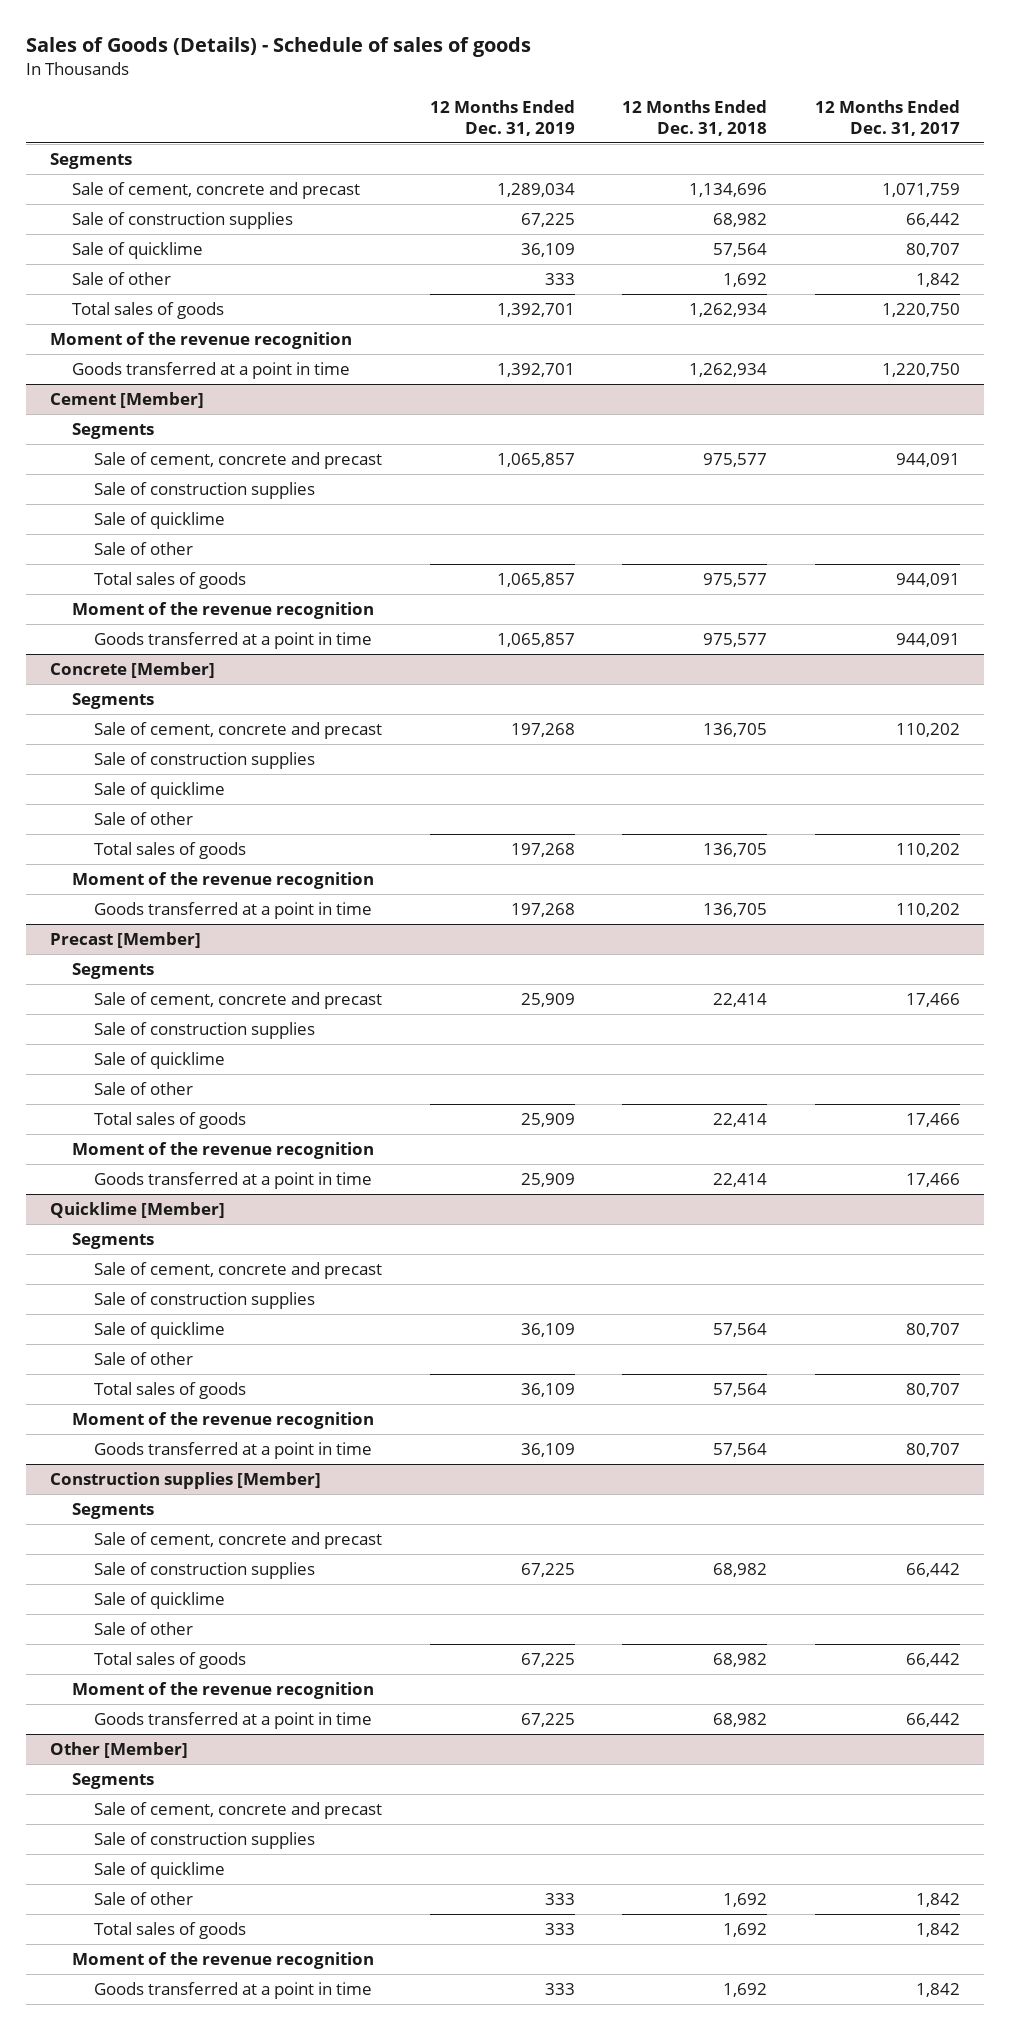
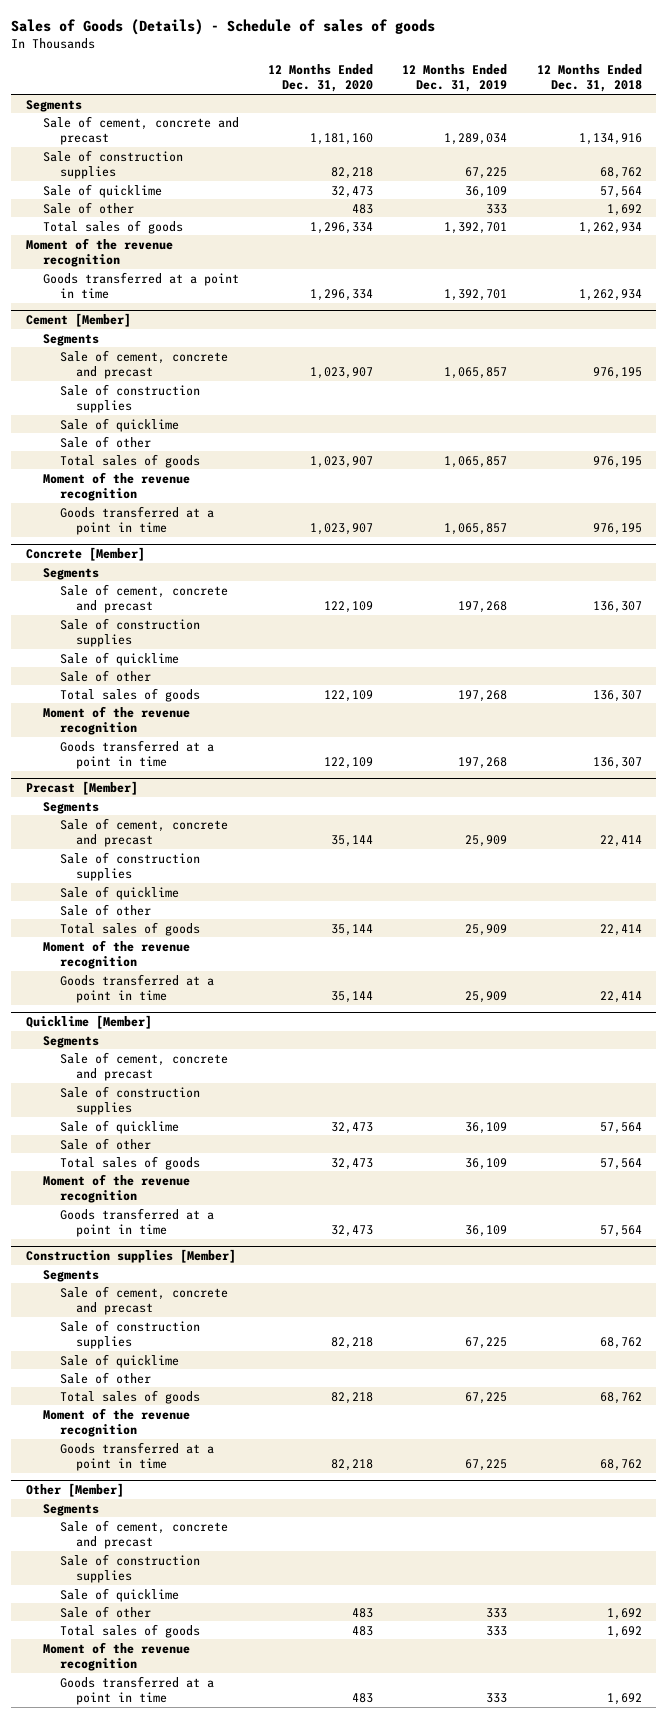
[814,99,960,136] 12 Months Ended Dec. 31, 2017 -> none
none -> [267,63,373,93] 12 Months Ended Dec. 31, 2020
[689,182,768,197] 1,134,696 -> [578,133,642,146] 1,134,916
[713,212,768,227] 68,982 -> [599,167,642,180] 68,762
[703,452,768,467] 975,577 -> [592,367,642,380] 976,195
[703,572,768,587] 975,577 -> [592,455,642,468] 976,195
[703,632,768,647] 975,577 -> [592,523,642,536] 976,195
[703,722,768,737] 136,705 -> [592,601,642,614] 136,307
[703,842,768,857] 136,705 -> [592,689,642,702] 136,307
[703,902,768,917] 136,705 -> [592,757,642,770] 136,307
[713,1562,768,1577] 68,982 -> [599,1337,642,1350] 68,762
[713,1652,768,1667] 68,982 -> [599,1391,642,1404] 68,762
[713,1712,768,1727] 68,982 -> [599,1459,642,1472] 68,762

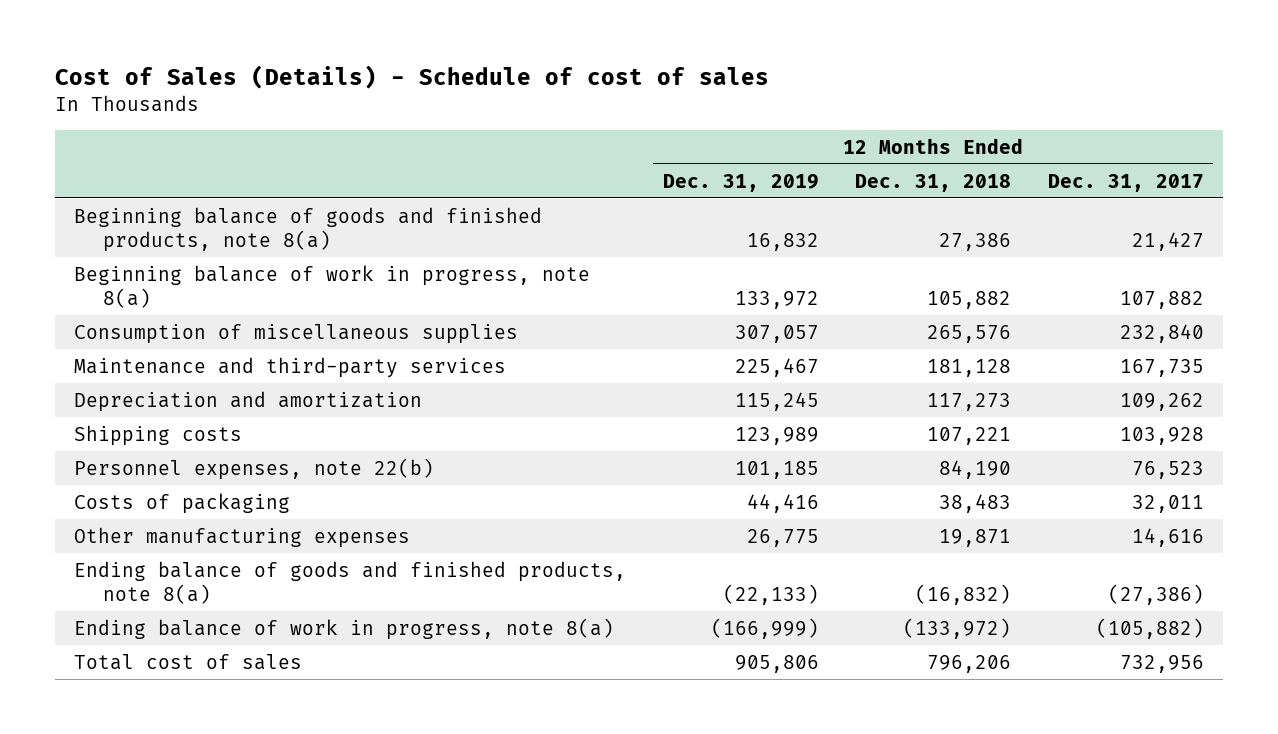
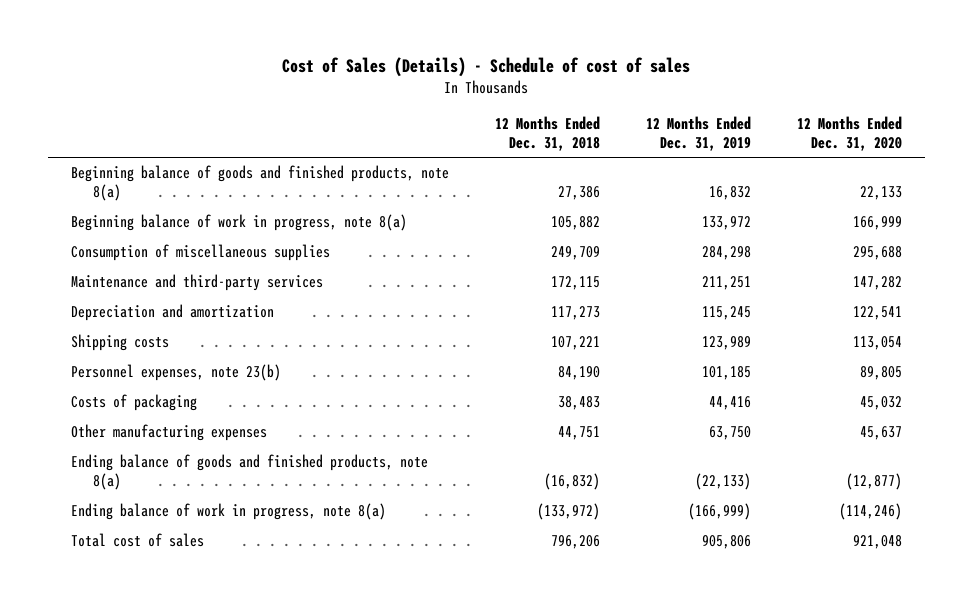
[1048,173,1205,192] Dec. 31, 2017 -> none
none -> [796,115,902,151] 12 Months Ended Dec. 31, 2020
[734,324,819,343] 307,057 -> [701,246,751,261] 284,298
[927,324,1012,343] 265,576 -> [550,246,600,261] 249,709
[734,357,819,377] 225,467 -> [701,276,751,291] 211,251
[927,358,1012,377] 181,128 -> [550,276,600,291] 172,115
[73,457,434,480] Personnel expenses, note 22(b) -> [70,364,281,382] Personnel expenses, note 23(b)
[746,528,819,547] 26,775 -> [708,426,751,441] 63,750
[939,528,1012,547] 19,871 -> [557,426,600,441] 44,751

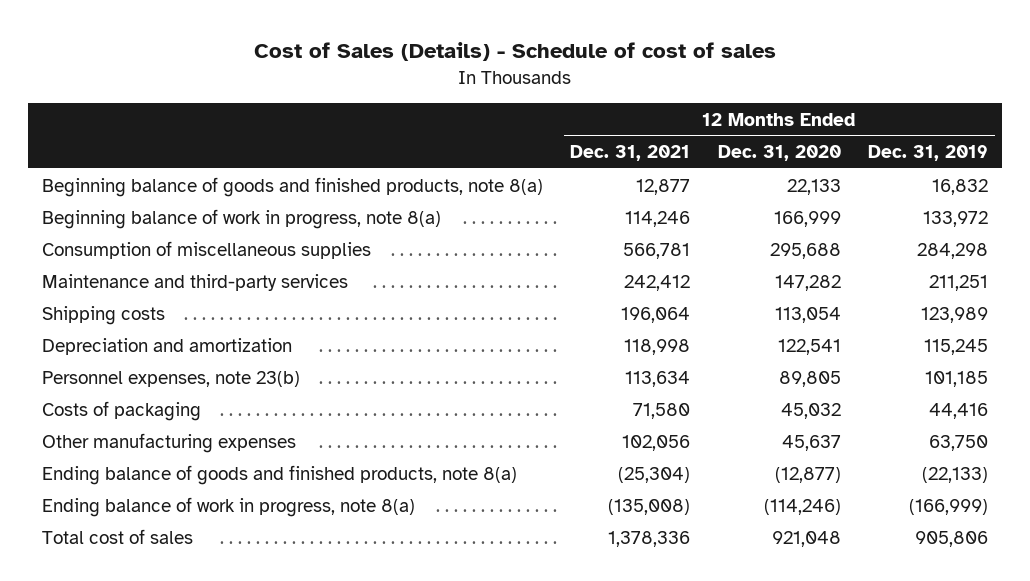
[494,115,600,151] 12 Months Ended Dec. 31, 2018 -> none
none -> [570,144,691,161] Dec. 31, 2021
[70,304,274,322] Depreciation and amortization -> [42,337,293,355] Depreciation and amortization

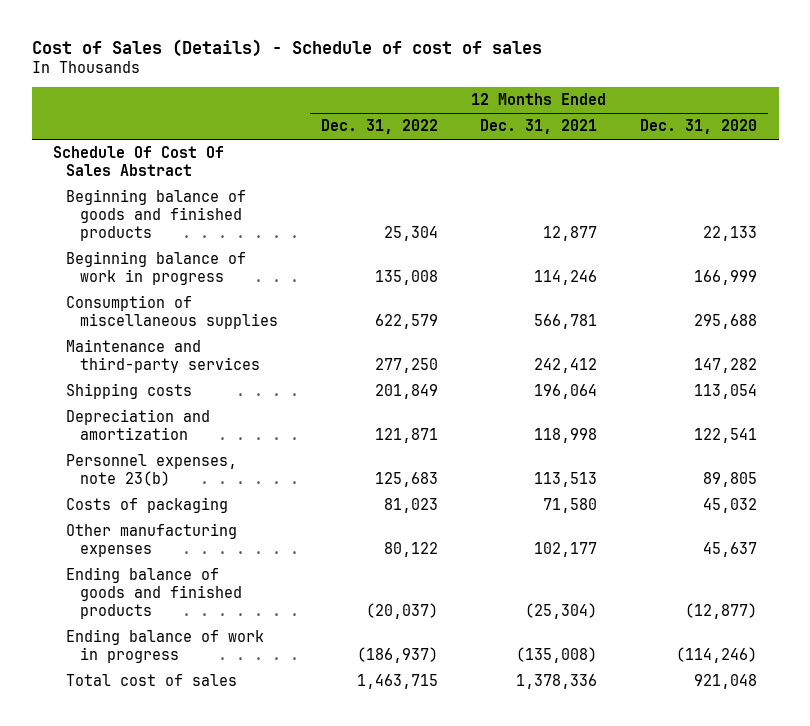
[868,144,989,161] Dec. 31, 2019 -> none
none -> [320,119,438,135] Dec. 31, 2022
none -> [52,146,224,177] Schedule Of Cost Of Sales Abstract
[42,176,544,197] Beginning balance of goods and finished products, note 8(a) -> [66,189,247,242] Beginning balance of goods and finished products
[42,208,442,229] Beginning balance of work in progress, note 8(a) -> [66,251,247,286] Beginning balance of work in progress
[625,370,691,387] 113,634 -> [534,472,598,488] 113,513
[622,434,691,451] 102,056 -> [534,542,598,558] 102,177
[42,464,518,485] Ending balance of goods and finished products, note 8(a) -> [66,567,242,620] Ending balance of goods and finished products
[42,496,416,517] Ending balance of work in progress, note 8(a) -> [66,629,265,664] Ending balance of work in progress

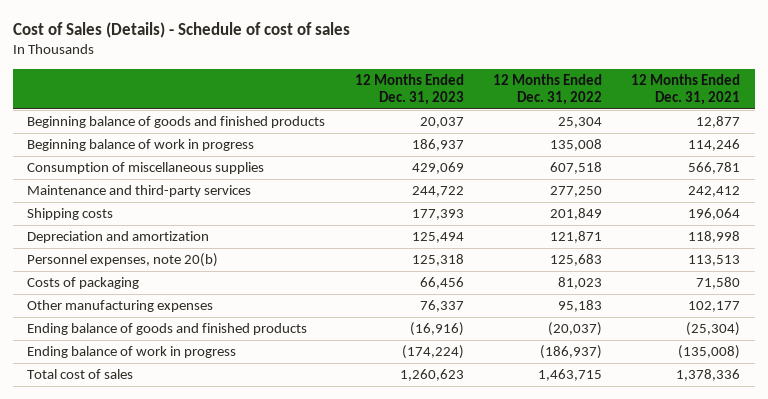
[640,119,758,135] Dec. 31, 2020 -> none
none -> [354,73,464,106] 12 Months Ended Dec. 31, 2023
[52,146,224,177] Schedule Of Cost Of Sales Abstract -> none
[374,314,438,330] 622,579 -> [549,161,602,174] 607,518
[66,454,238,487] Personnel expenses, note 23(b) -> [27,252,219,267] Personnel expenses, note 20(b)
[383,542,438,558] 80,122 -> [557,299,602,312] 95,183

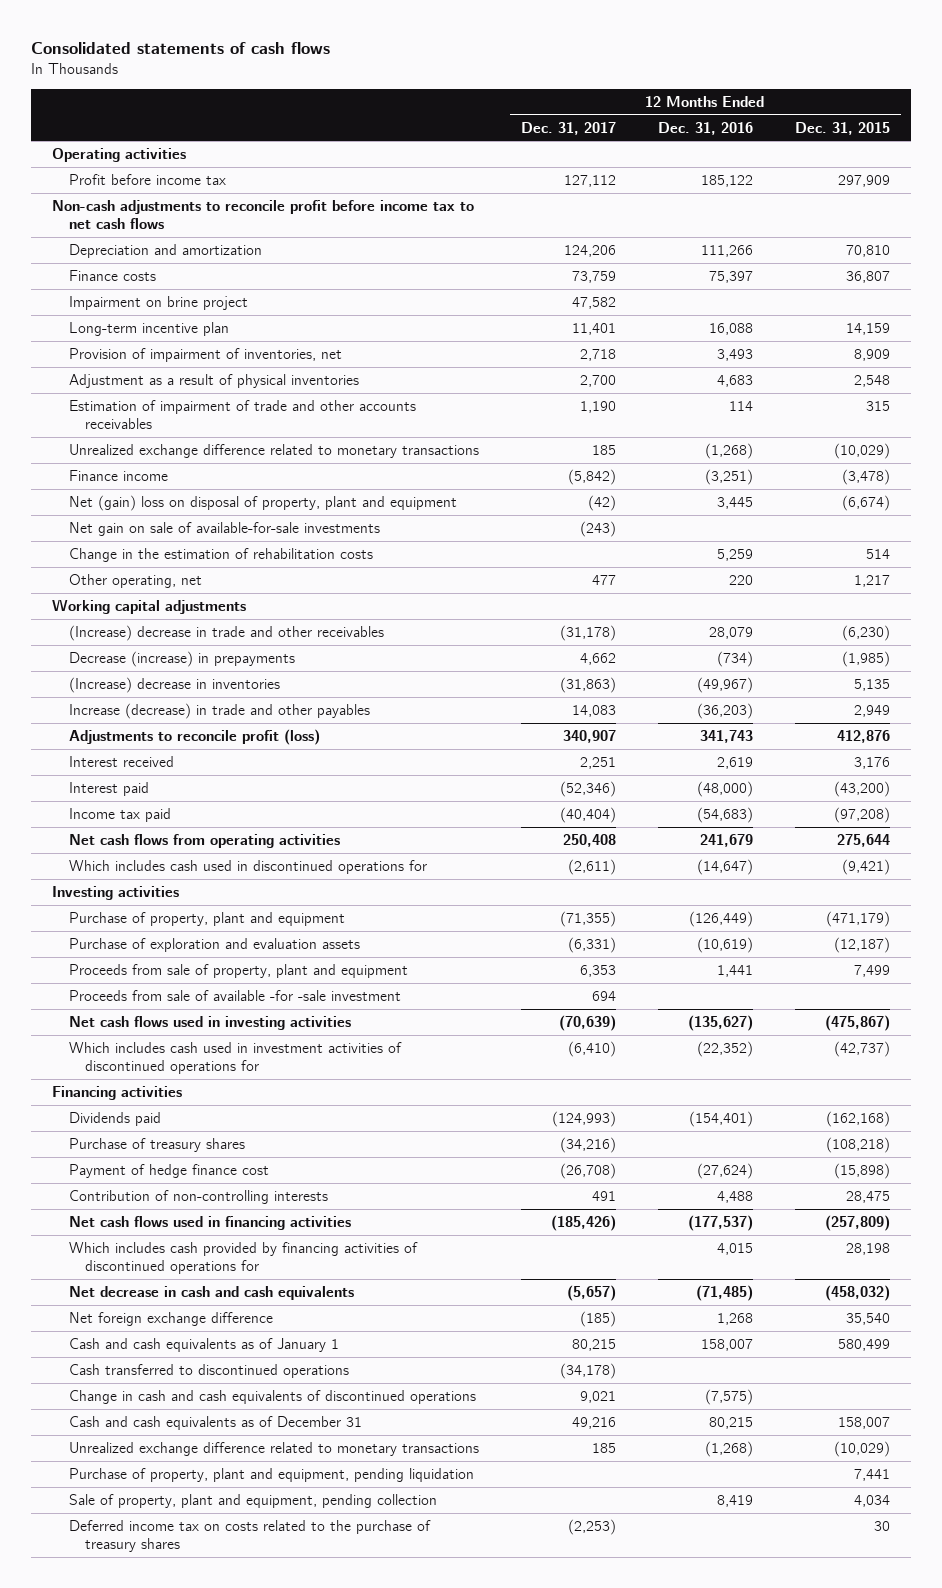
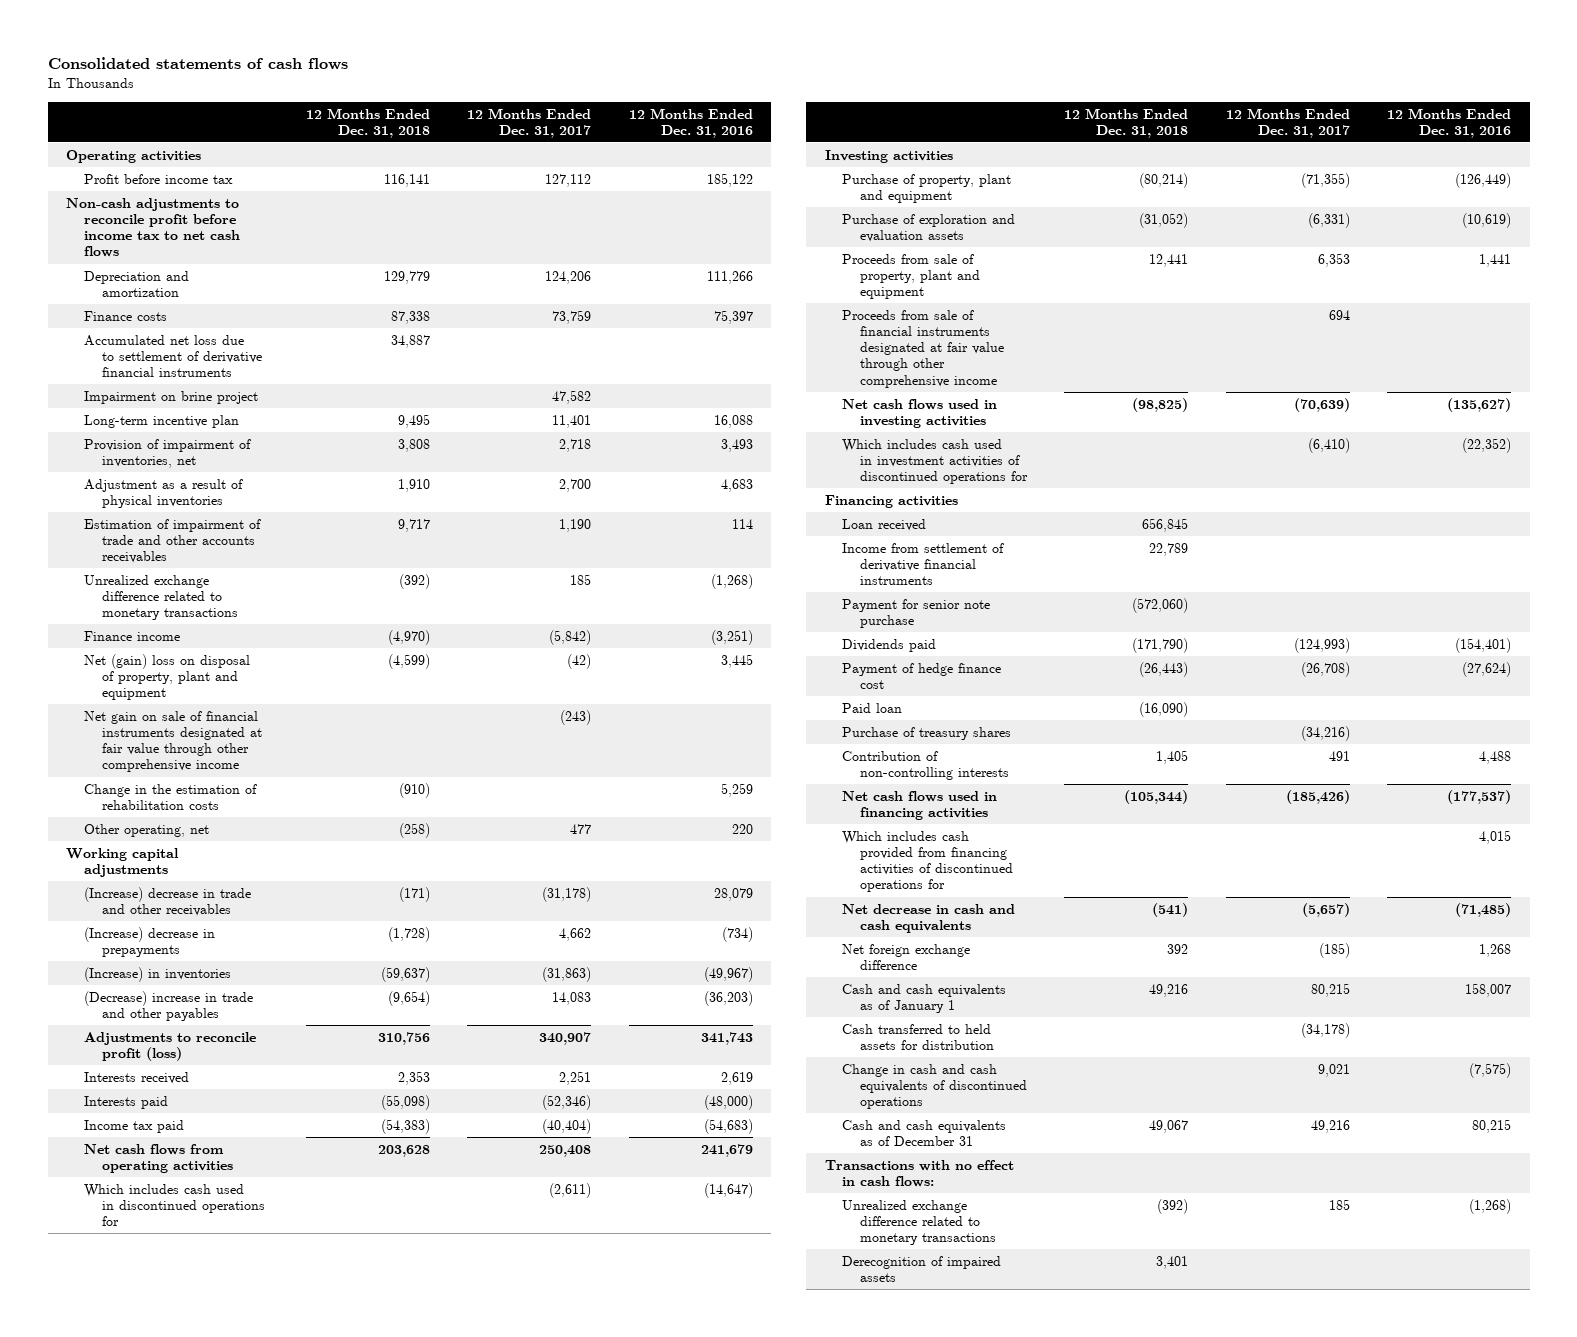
[795,121,891,135] Dec. 31, 2015 -> none
none -> [305,107,430,138] 12 Months Ended Dec. 31, 2018
none -> [83,334,262,378] Accumulated net loss due to settlement of derivative financial instruments
[68,521,380,536] Net gain on sale of available-for-sale investments -> [83,710,262,773] Net gain on sale of financial instruments designated at fair value through other comprehensive income
[68,650,295,667] Decrease (increase) in prepayments -> [83,926,215,957] (Increase) decrease in prepayments
[68,676,280,693] (Increase) decrease in inventories -> [83,966,231,982] (Increase) in inventories
[68,702,370,719] Increase (decrease) in trade and other payables -> [83,990,253,1021] (Decrease) increase in trade and other payables
[68,755,174,767] Interest received -> [83,1071,189,1084] Interests received
[68,781,149,796] Interest paid -> [83,1095,168,1109] Interests paid
[68,989,401,1001] Proceeds from sale of available -for -sale investment -> [842,309,1005,388] Proceeds from sale of financial instruments designated at fair value through other comprehensive income
none -> [842,518,927,531] Loan received
none -> [842,542,1005,586] Income from settlement of derivative financial instruments
none -> [842,598,991,628] Payment for senior note purchase
none -> [842,702,903,713] Paid loan
[68,1137,245,1152] Purchase of treasury shares -> [842,726,1012,740] Purchase of treasury shares
[68,1241,418,1275] Which includes cash provided by financing activities of discontinued operations for -> [842,830,1014,893] Which includes cash provided from financing activities of discontinued operations for
[68,1363,349,1378] Cash transferred to discontinued operations -> [842,1023,995,1050] Cash transferred to held assets for distribution
none -> [824,1159,1014,1187] Transactions with no effect in cash flows:
[68,1467,474,1482] Purchase of property, plant and equipment, pending liquidation -> none
[68,1493,437,1508] Sale of property, plant and equipment, pending collection -> none
[68,1519,431,1553] Deferred income tax on costs related to the purchase of treasury shares -> none
none -> [842,1255,1002,1282] Derecognition of impaired assets

